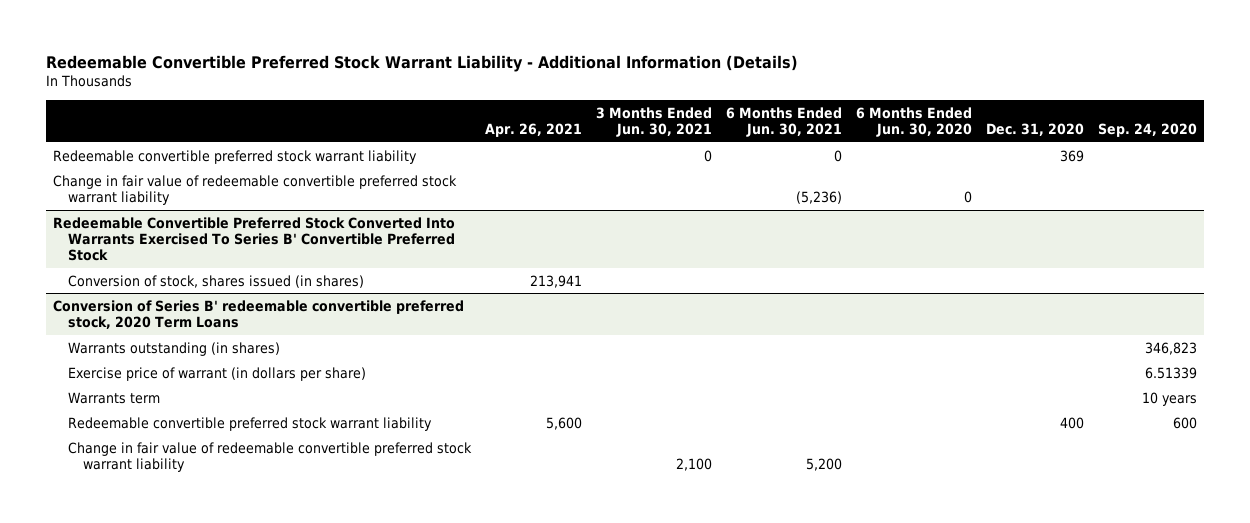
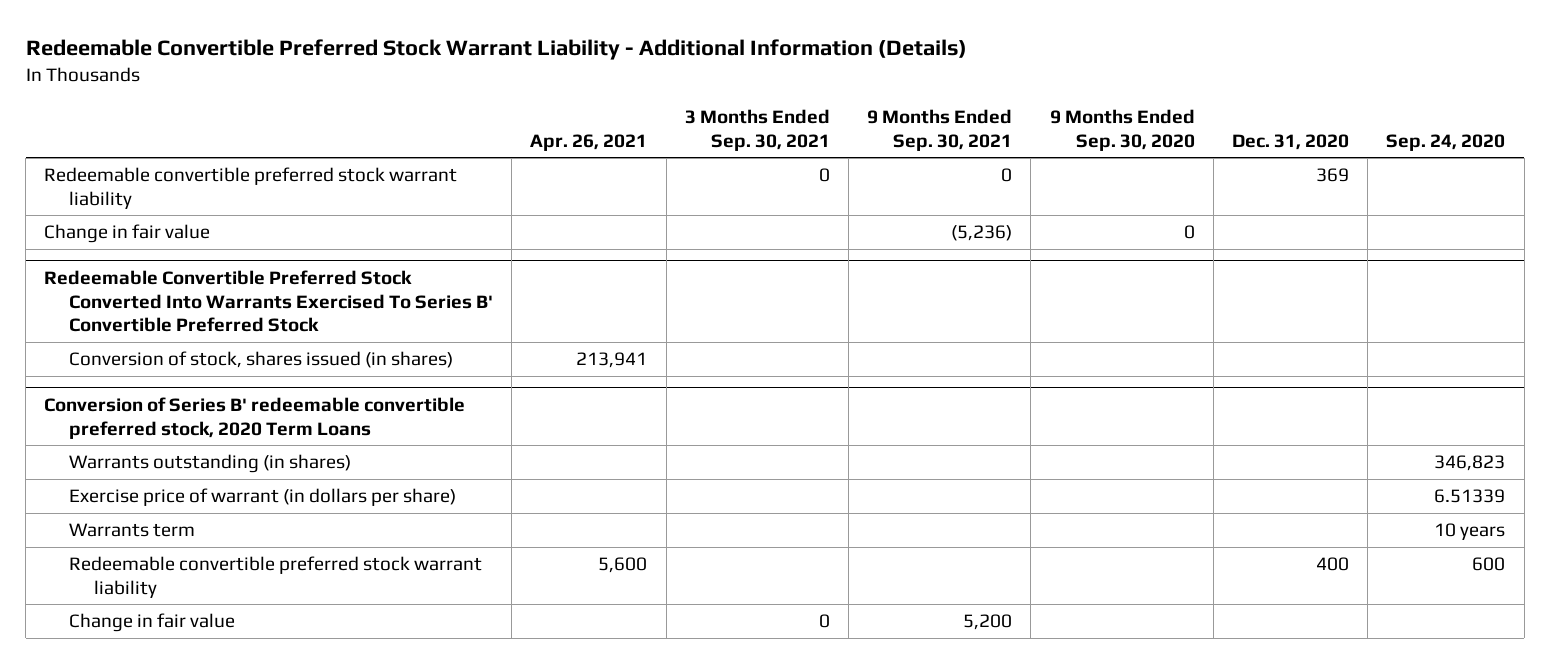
[596,106,713,138] 3 Months Ended Jun. 30, 2021 -> none
[726,106,843,138] 6 Months Ended Jun. 30, 2021 -> none
[856,106,973,138] 6 Months Ended Jun. 30, 2020 -> none
none -> [684,109,830,151] 3 Months Ended Sep. 30, 2021
none -> [867,109,1013,151] 9 Months Ended Sep. 30, 2021
none -> [1049,109,1195,151] 9 Months Ended Sep. 30, 2020
[53,174,458,205] Change in fair value of redeemable convertible preferred stock warrant liability -> [44,224,211,244] Change in fair value
[68,441,473,472] Change in fair value of redeemable convertible preferred stock warrant liability -> [68,613,235,633] Change in fair value

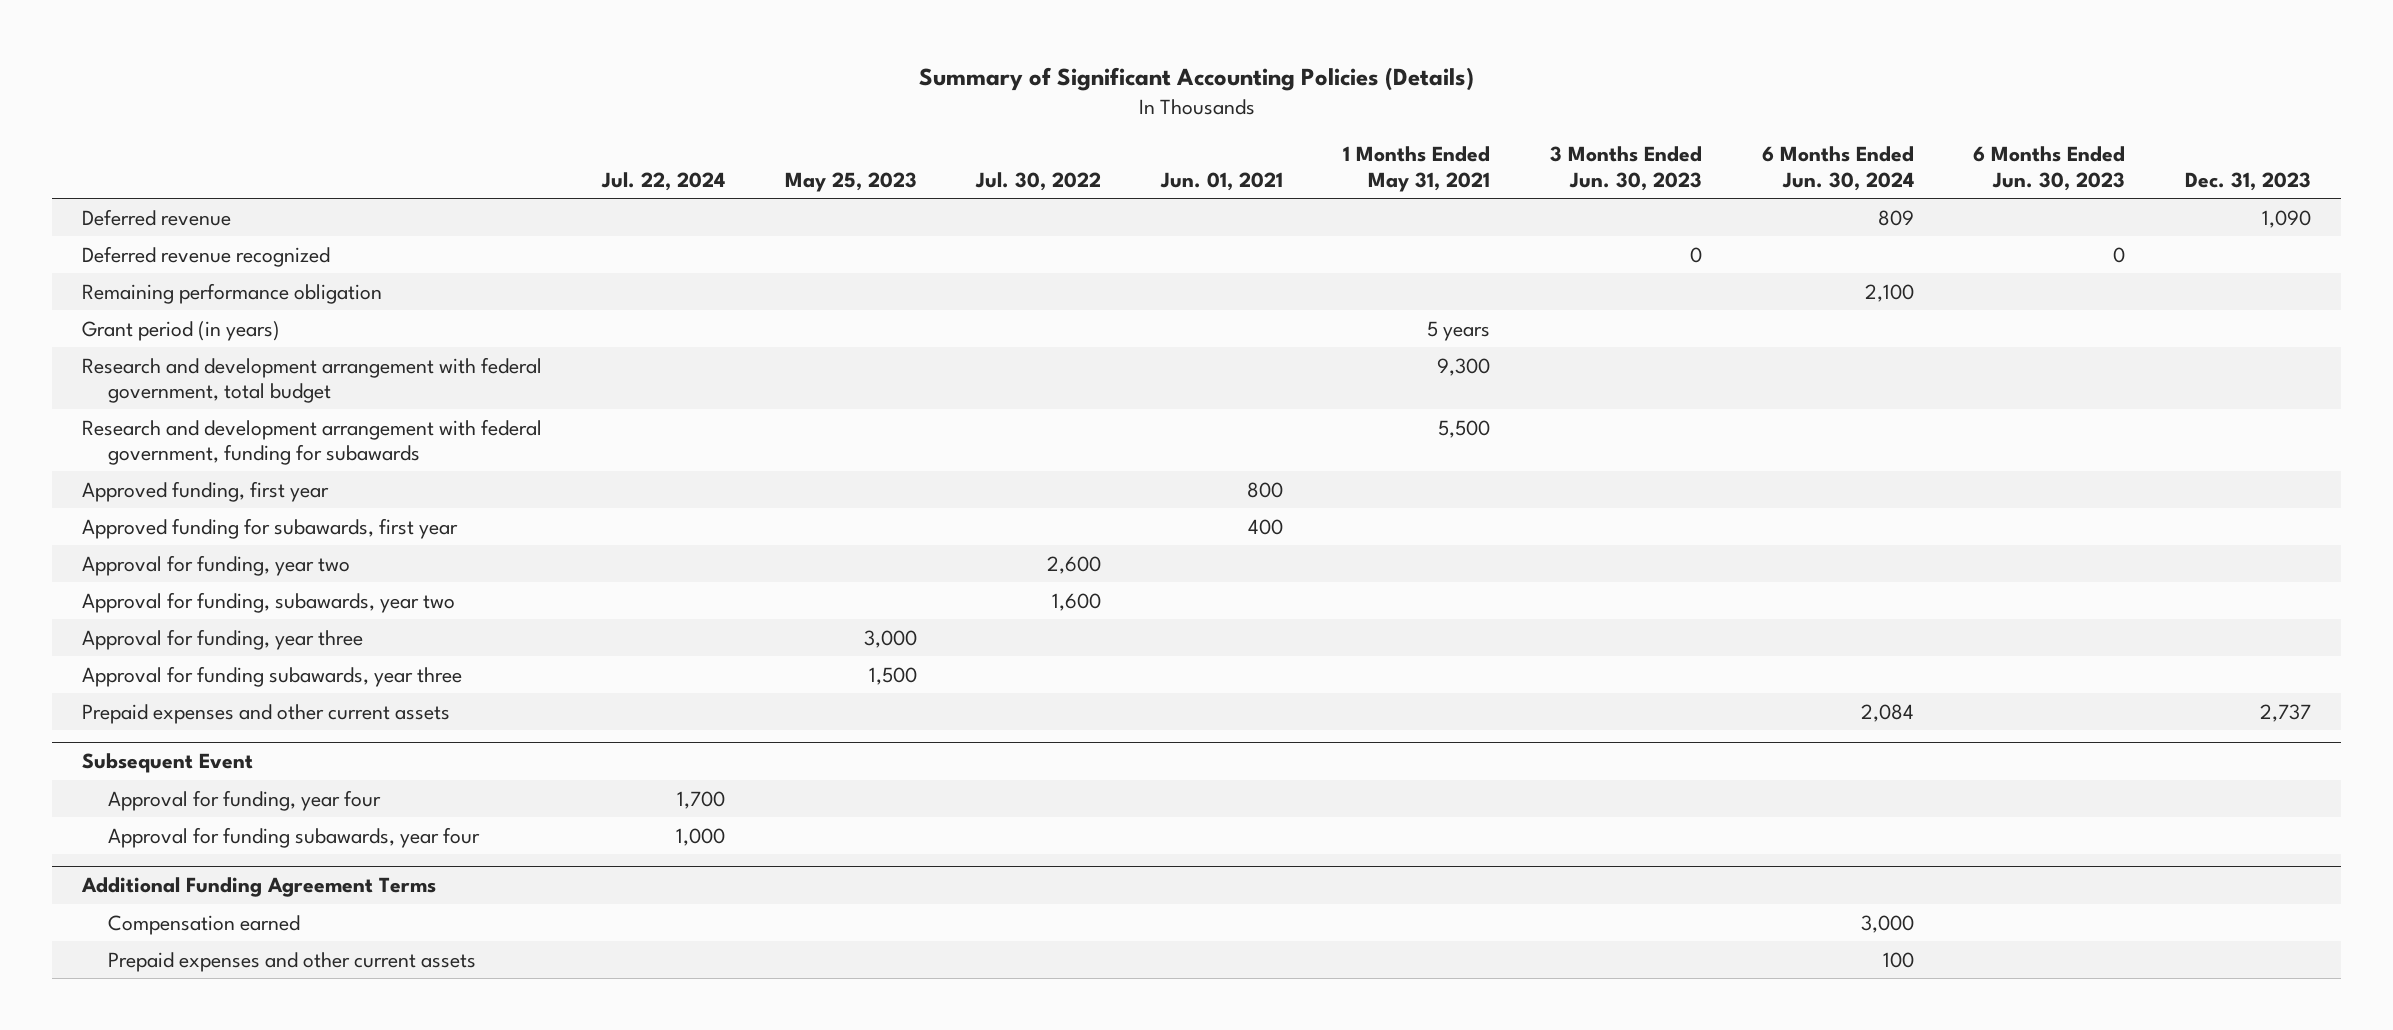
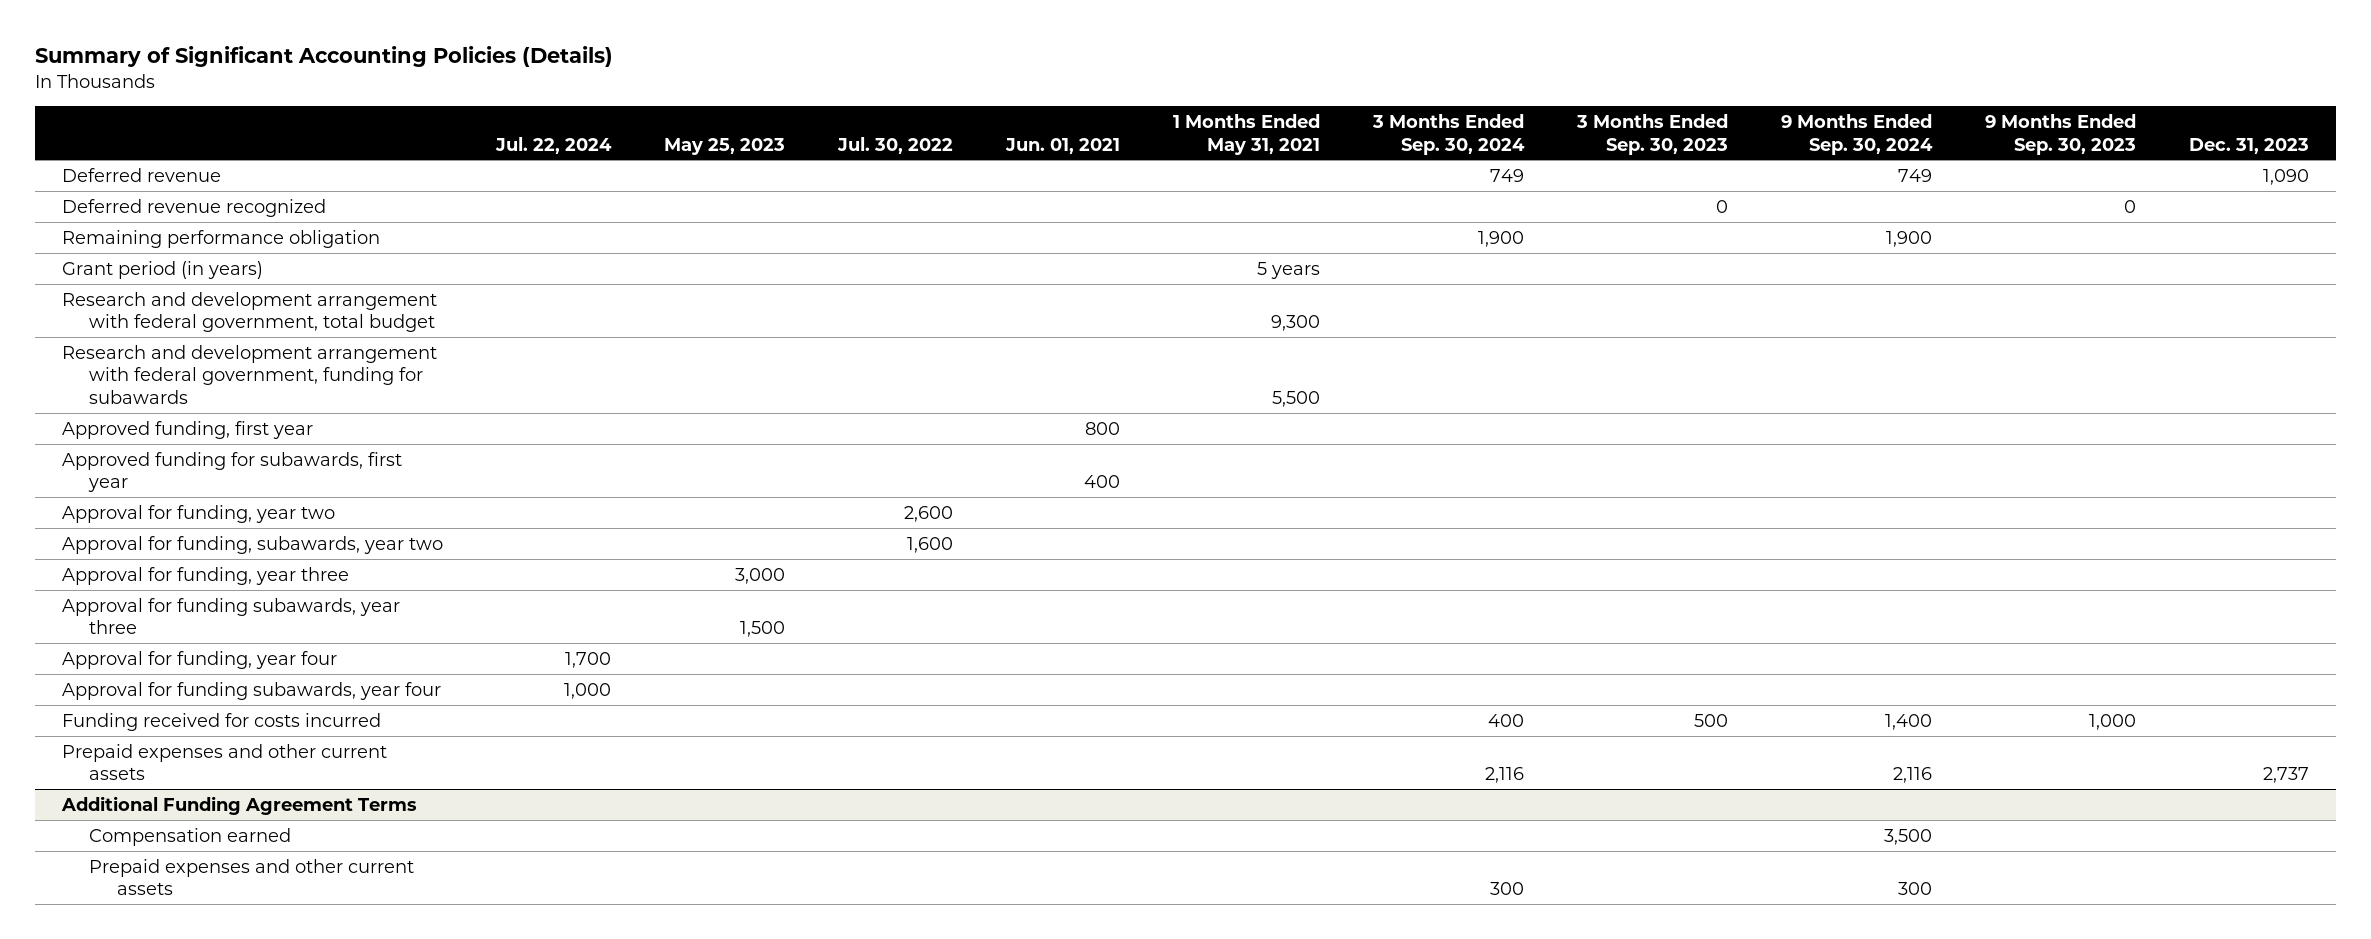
[1549,146,1702,191] 3 Months Ended Jun. 30, 2023 -> none
[1761,146,1914,191] 6 Months Ended Jun. 30, 2024 -> none
[1973,146,2126,191] 6 Months Ended Jun. 30, 2023 -> none
none -> [1372,113,1526,155] 3 Months Ended Sep. 30, 2024
none -> [1576,113,1729,155] 3 Months Ended Sep. 30, 2023
none -> [1781,113,1934,155] 9 Months Ended Sep. 30, 2024
none -> [1985,113,2137,155] 9 Months Ended Sep. 30, 2023
none -> [61,650,337,669] Approval for funding, year four
none -> [61,681,441,700] Approval for funding subawards, year four
none -> [61,712,381,731] Funding received for costs incurred
[82,753,254,774] Subsequent Event -> none
[107,789,381,811] Approval for funding, year four -> none
[107,826,480,848] Approval for funding subawards, year four -> none

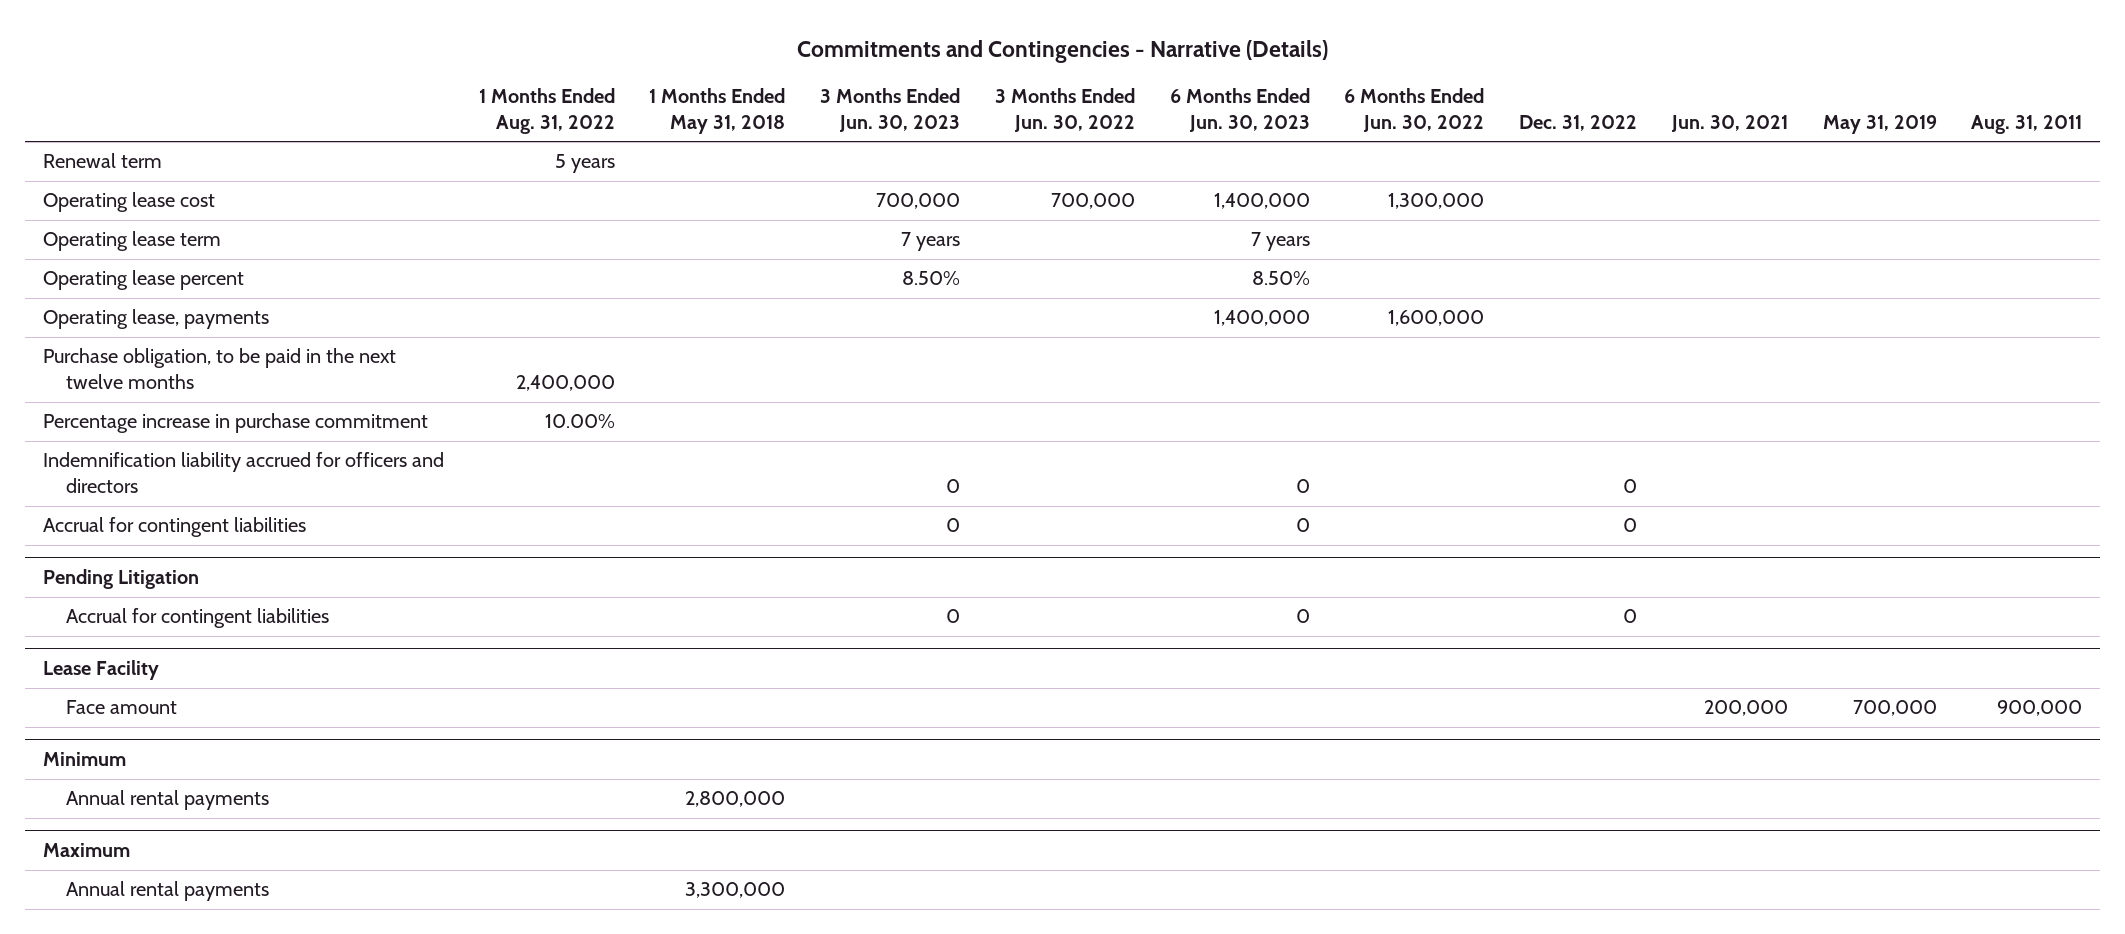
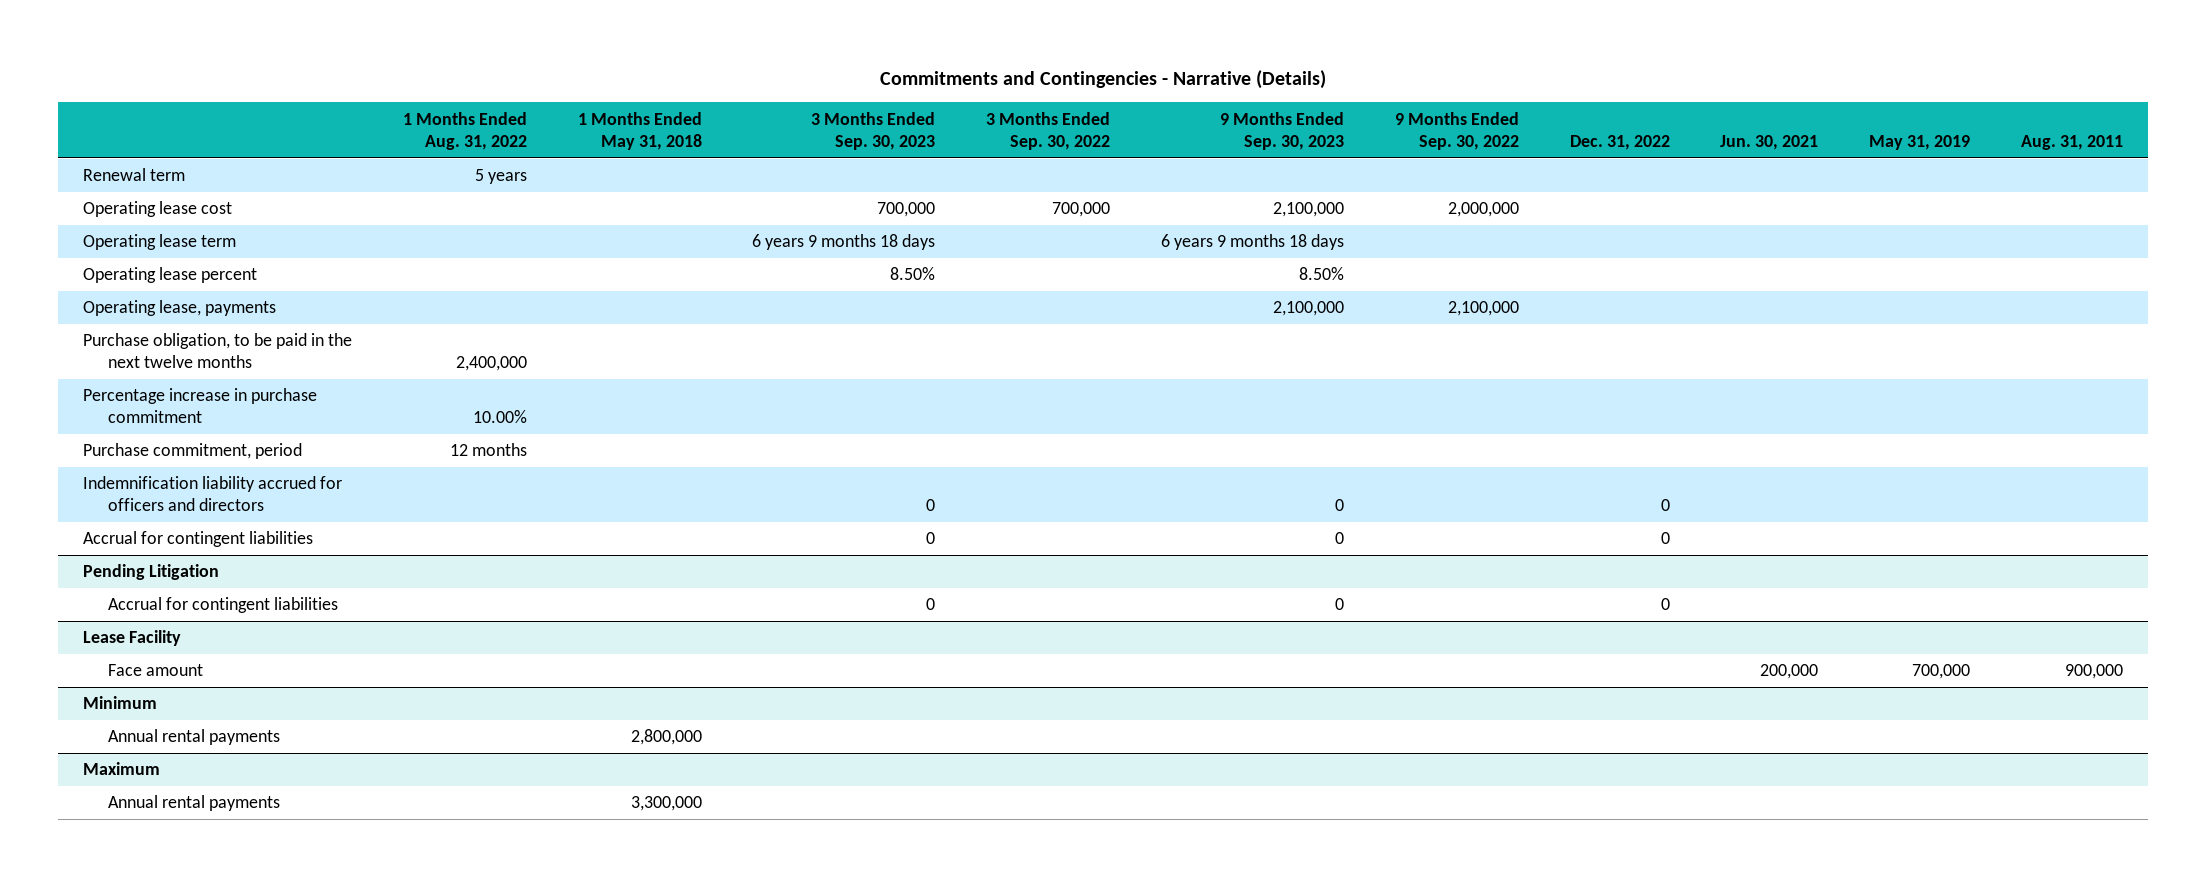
[820,88,961,132] 3 Months Ended Jun. 30, 2023 -> none
[994,88,1135,132] 3 Months Ended Jun. 30, 2022 -> none
[1169,88,1310,132] 6 Months Ended Jun. 30, 2023 -> none
[1344,88,1485,132] 6 Months Ended Jun. 30, 2022 -> none
none -> [811,111,936,150] 3 Months Ended Sep. 30, 2023
none -> [986,111,1111,150] 3 Months Ended Sep. 30, 2022
none -> [1219,111,1344,150] 9 Months Ended Sep. 30, 2023
none -> [1394,111,1519,150] 9 Months Ended Sep. 30, 2022
none -> [83,443,303,460] Purchase commitment, period

